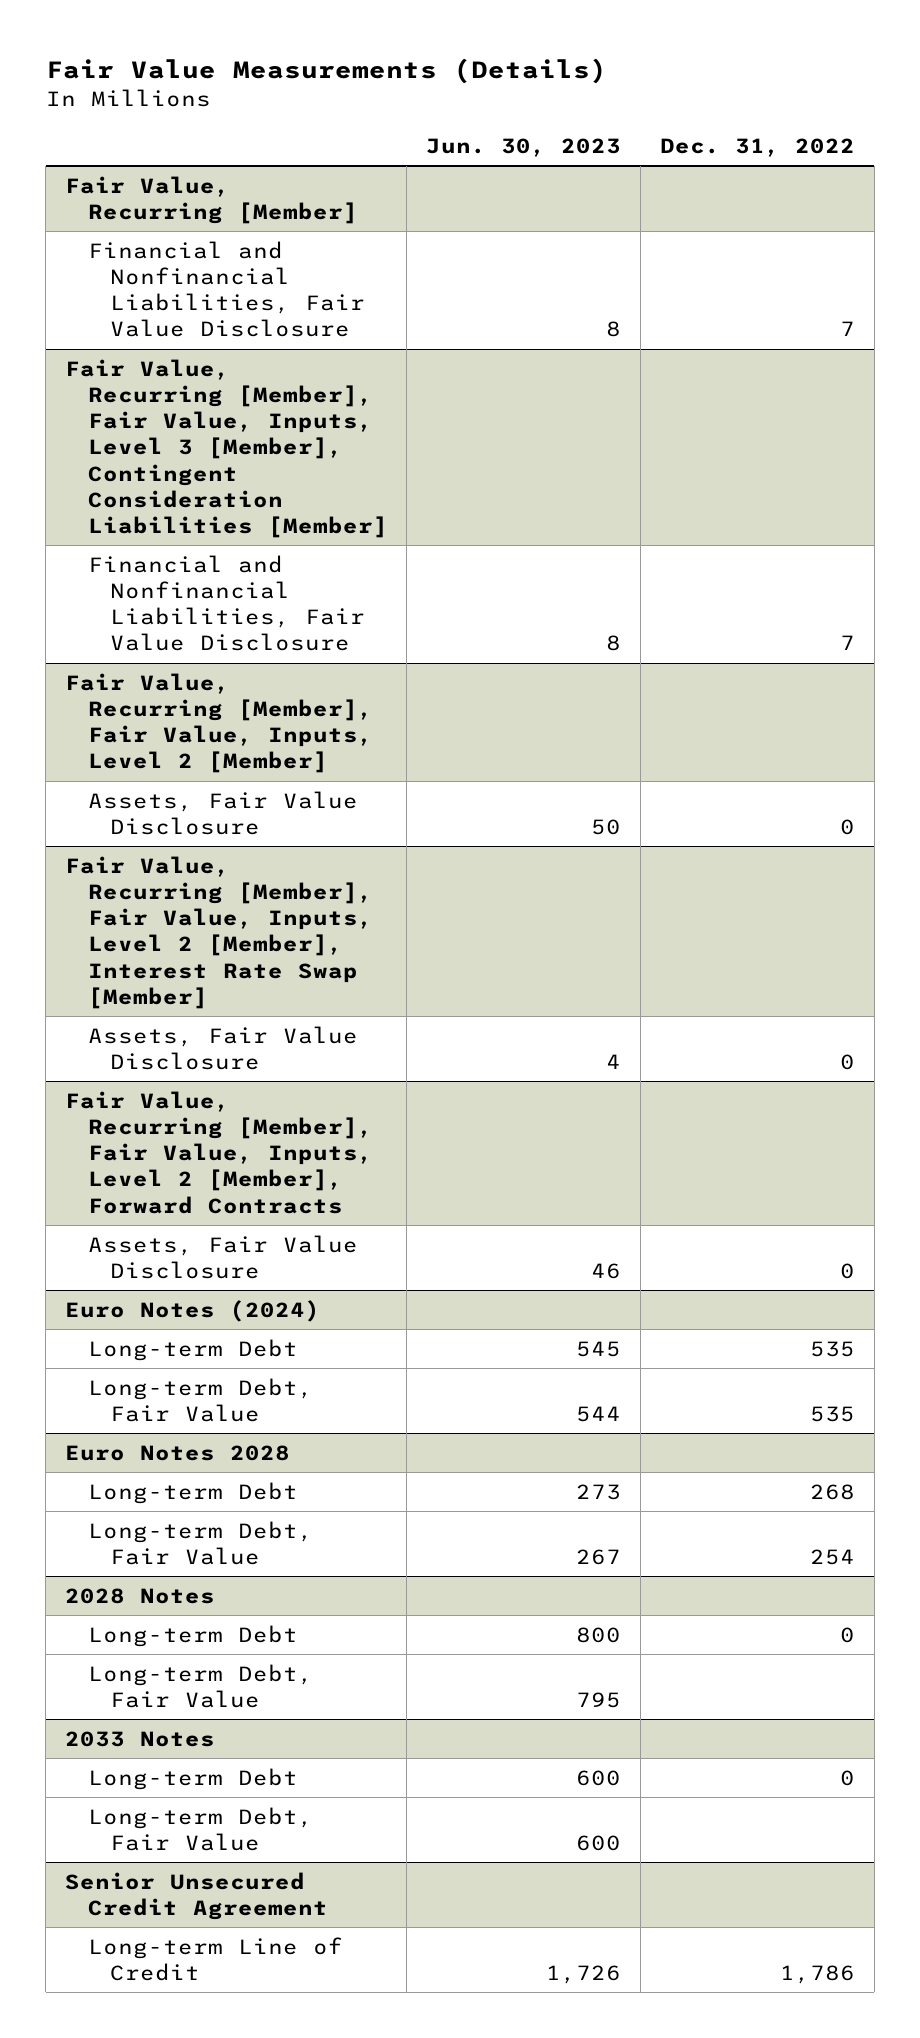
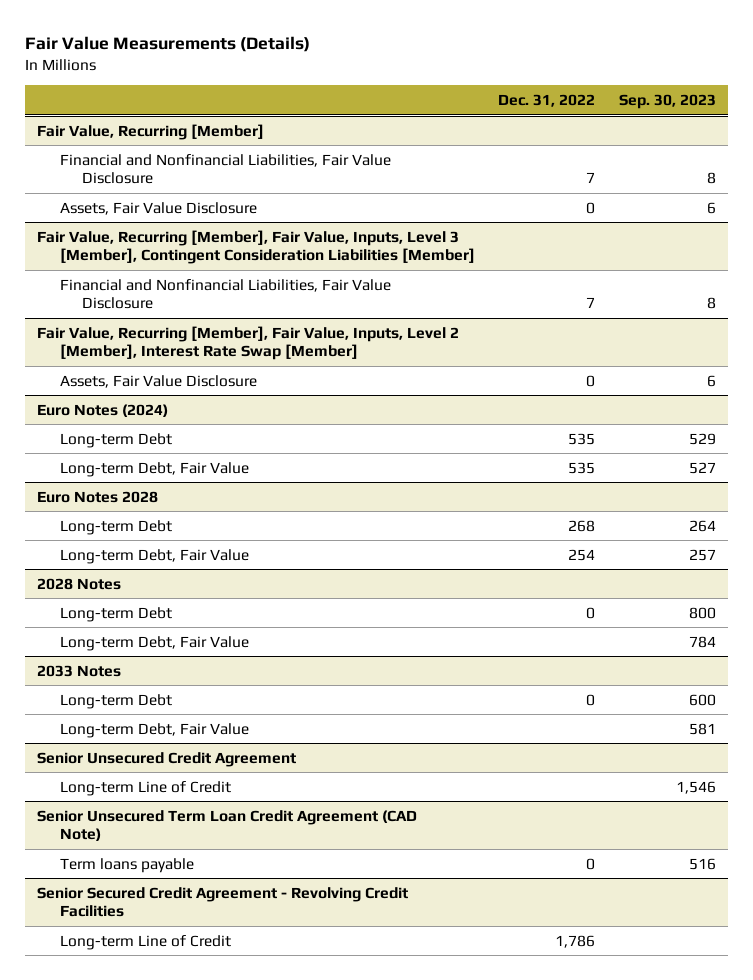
[426,137,622,157] Jun. 30, 2023 -> none
none -> [619,94,717,110] Sep. 30, 2023
none -> [59,201,257,215] Assets, Fair Value Disclosure
[65,672,373,774] Fair Value, Recurring [Member], Fair Value, Inputs, Level 2 [Member] -> none
[87,790,358,835] Assets, Fair Value Disclosure -> none
[65,1090,373,1214] Fair Value, Recurring [Member], Fair Value, Inputs, Level 2 [Member], Forward Contracts -> none
[87,1234,358,1279] Assets, Fair Value Disclosure -> none
none -> [59,780,231,796] Long-term Line of Credit
none -> [37,809,418,841] Senior Unsecured Term Loan Credit Agreement (CAD Note)
none -> [59,857,194,873] Term loans payable
none -> [37,886,409,917] Senior Secured Credit Agreement - Revolving Credit Facilities

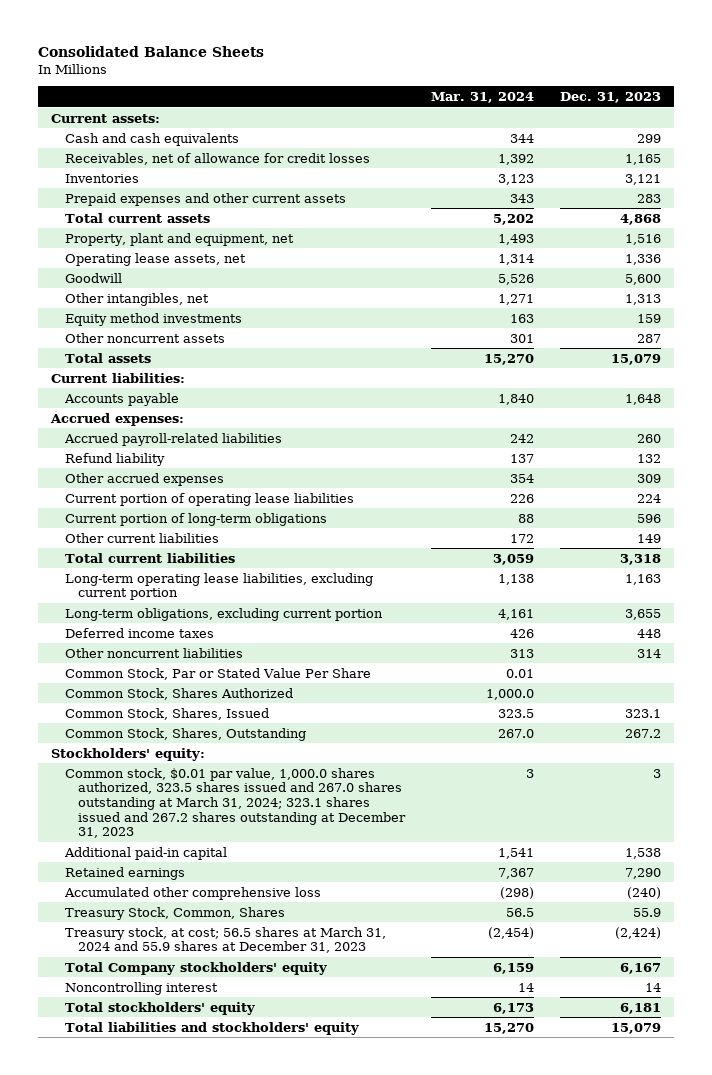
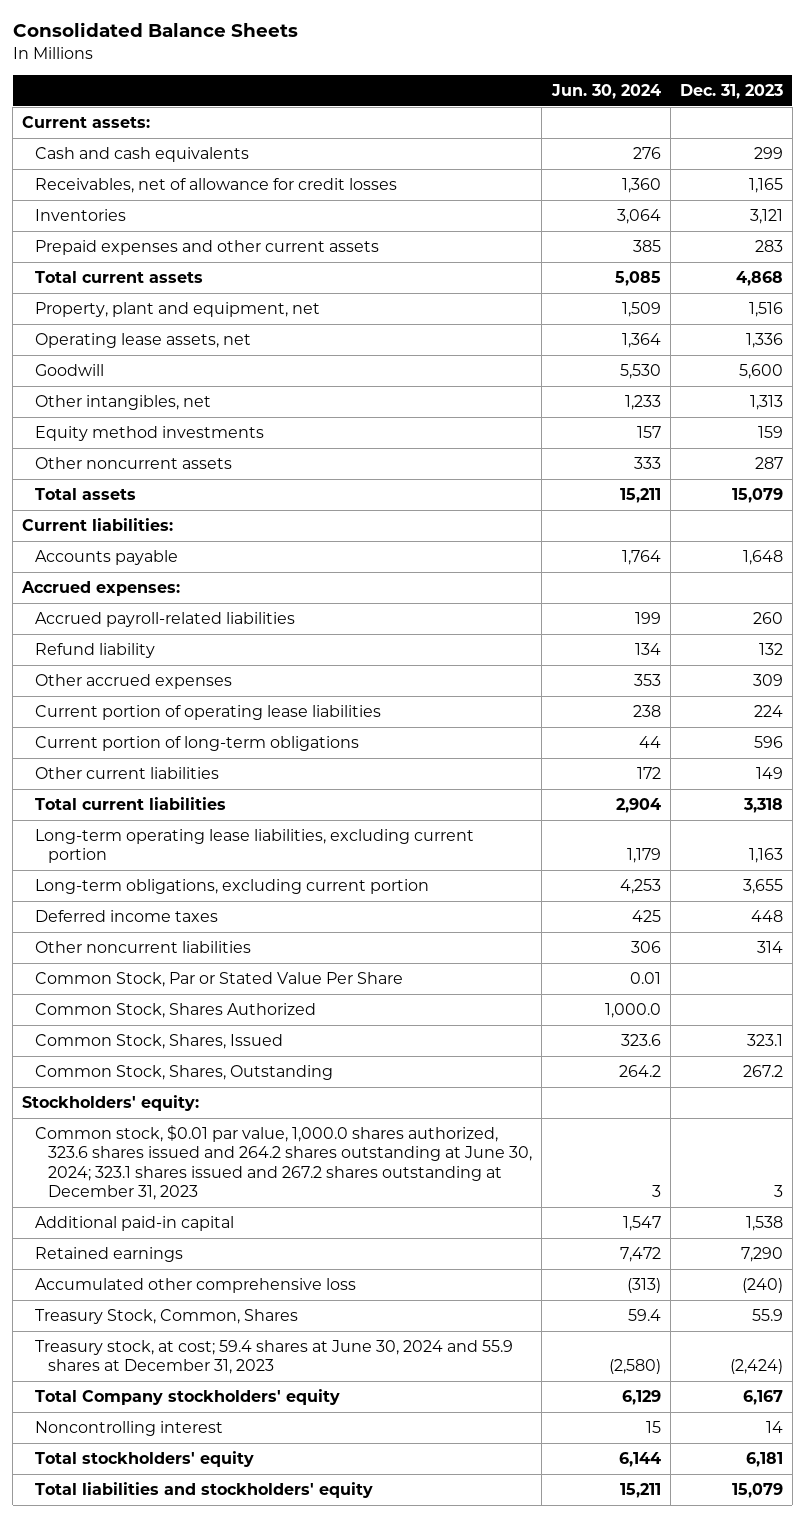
[431,91,535,103] Mar. 31, 2024 -> none
none -> [550,83,661,99] Jun. 30, 2024
[64,767,407,839] Common stock, $0.01 par value, 1,000.0 shares authorized, 323.5 shares issued and 267.0 shares outstanding at March 31, 2024; 323.1 shares issued and 267.2 shares outstanding at December 31, 2023 -> [35,1125,533,1201] Common stock, $0.01 par value, 1,000.0 shares authorized, 323.6 shares issued and 264.2 shares outstanding at June 30, 2024; 323.1 shares issued and 267.2 shares outstanding at December 31, 2023
[64,926,386,954] Treasury stock, at cost; 56.5 shares at March 31, 2024 and 55.9 shares at December 31, 2023 -> [35,1340,514,1375] Treasury stock, at cost; 59.4 shares at June 30, 2024 and 55.9 shares at December 31, 2023

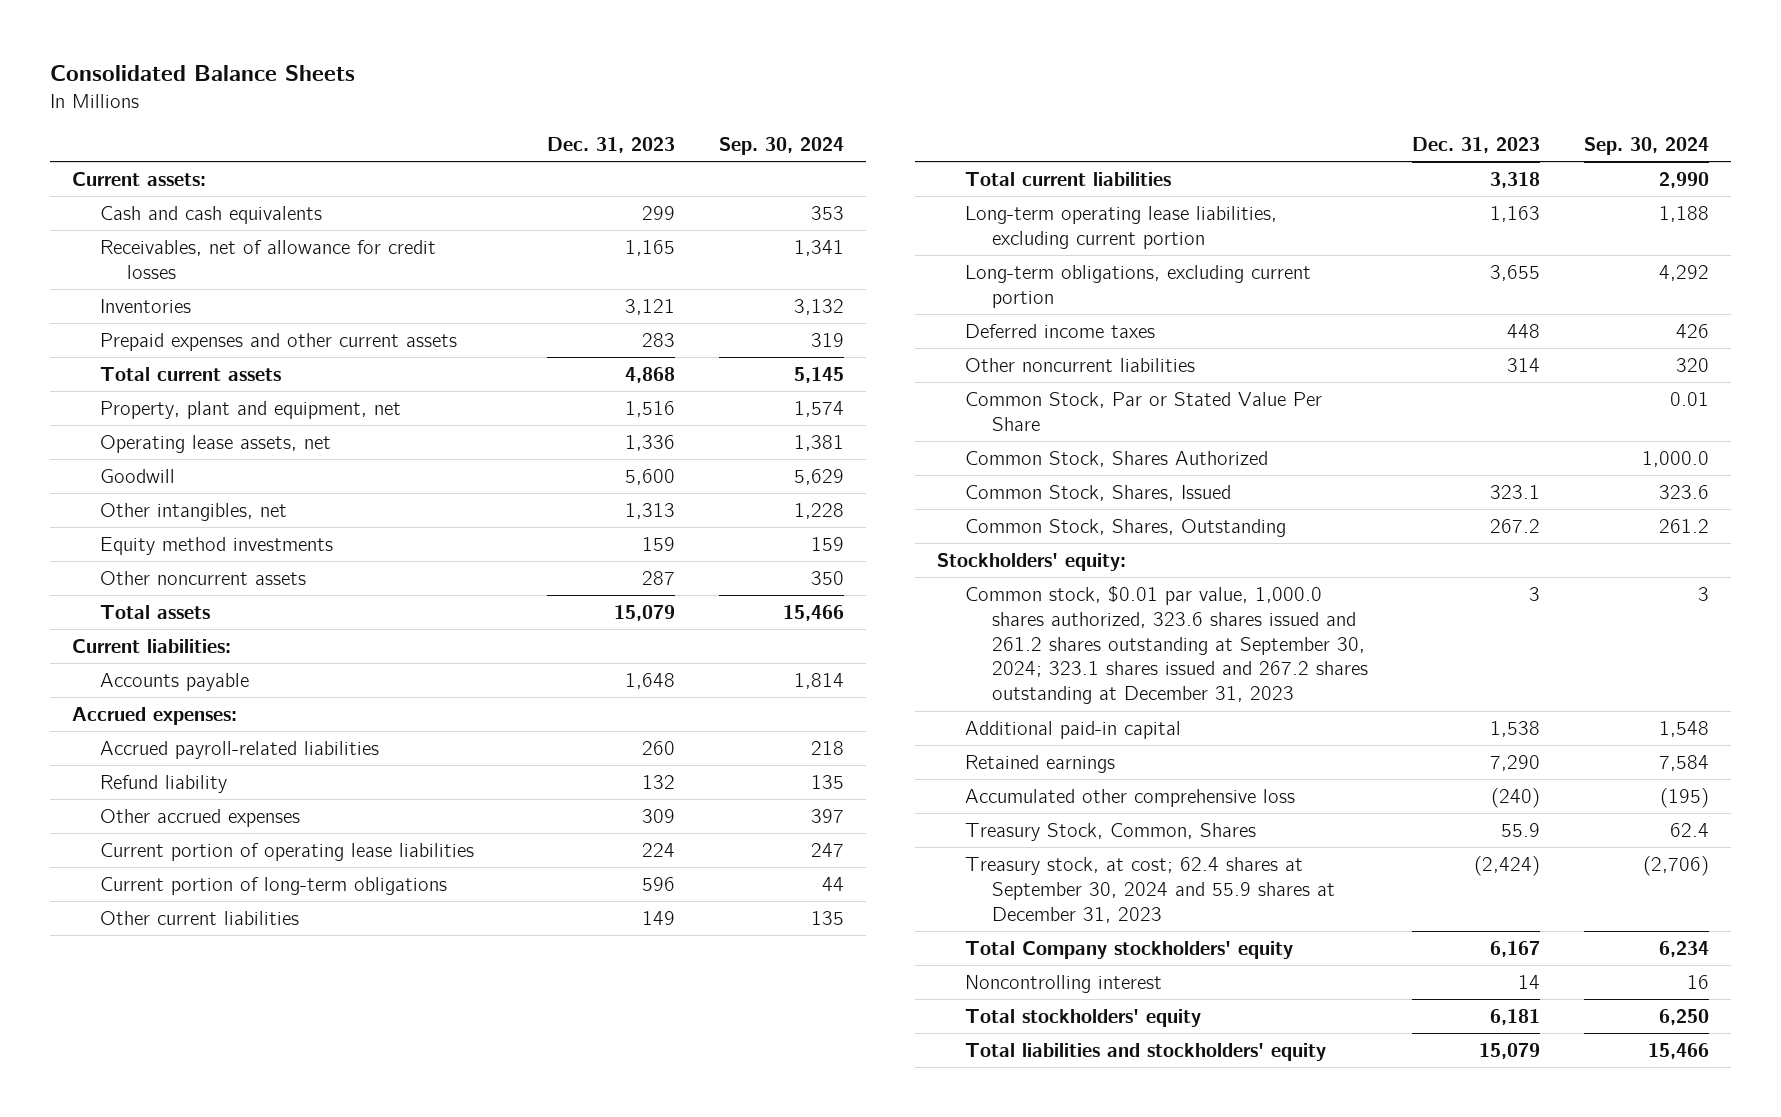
[550,83,661,99] Jun. 30, 2024 -> none
none -> [719,137,845,156] Sep. 30, 2024
[35,1125,533,1201] Common stock, $0.01 par value, 1,000.0 shares authorized, 323.6 shares issued and 264.2 shares outstanding at June 30, 2024; 323.1 shares issued and 267.2 shares outstanding at December 31, 2023 -> [964,585,1369,705] Common stock, $0.01 par value, 1,000.0 shares authorized, 323.6 shares issued and 261.2 shares outstanding at September 30, 2024; 323.1 shares issued and 267.2 shares outstanding at December 31, 2023
[35,1340,514,1375] Treasury stock, at cost; 59.4 shares at June 30, 2024 and 55.9 shares at December 31, 2023 -> [964,856,1336,923] Treasury stock, at cost; 62.4 shares at September 30, 2024 and 55.9 shares at December 31, 2023

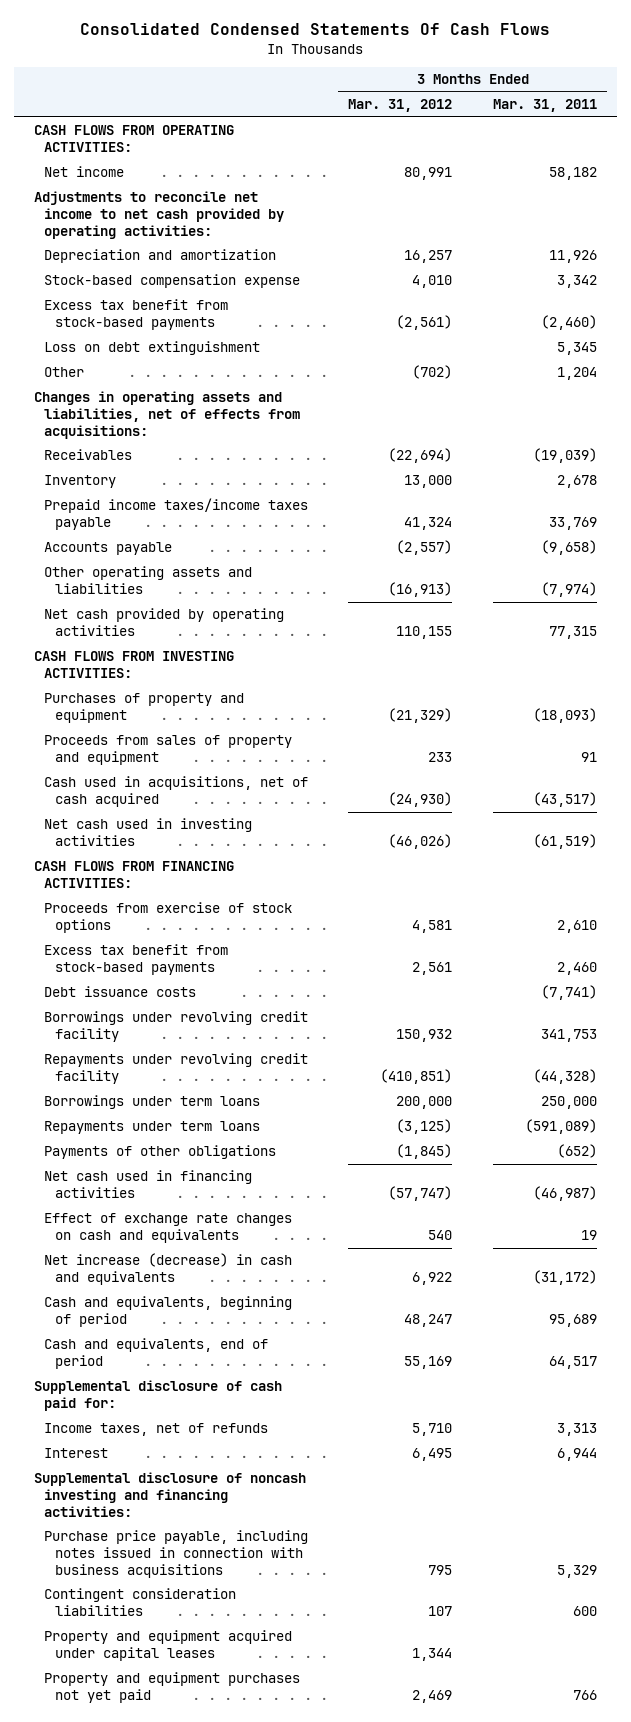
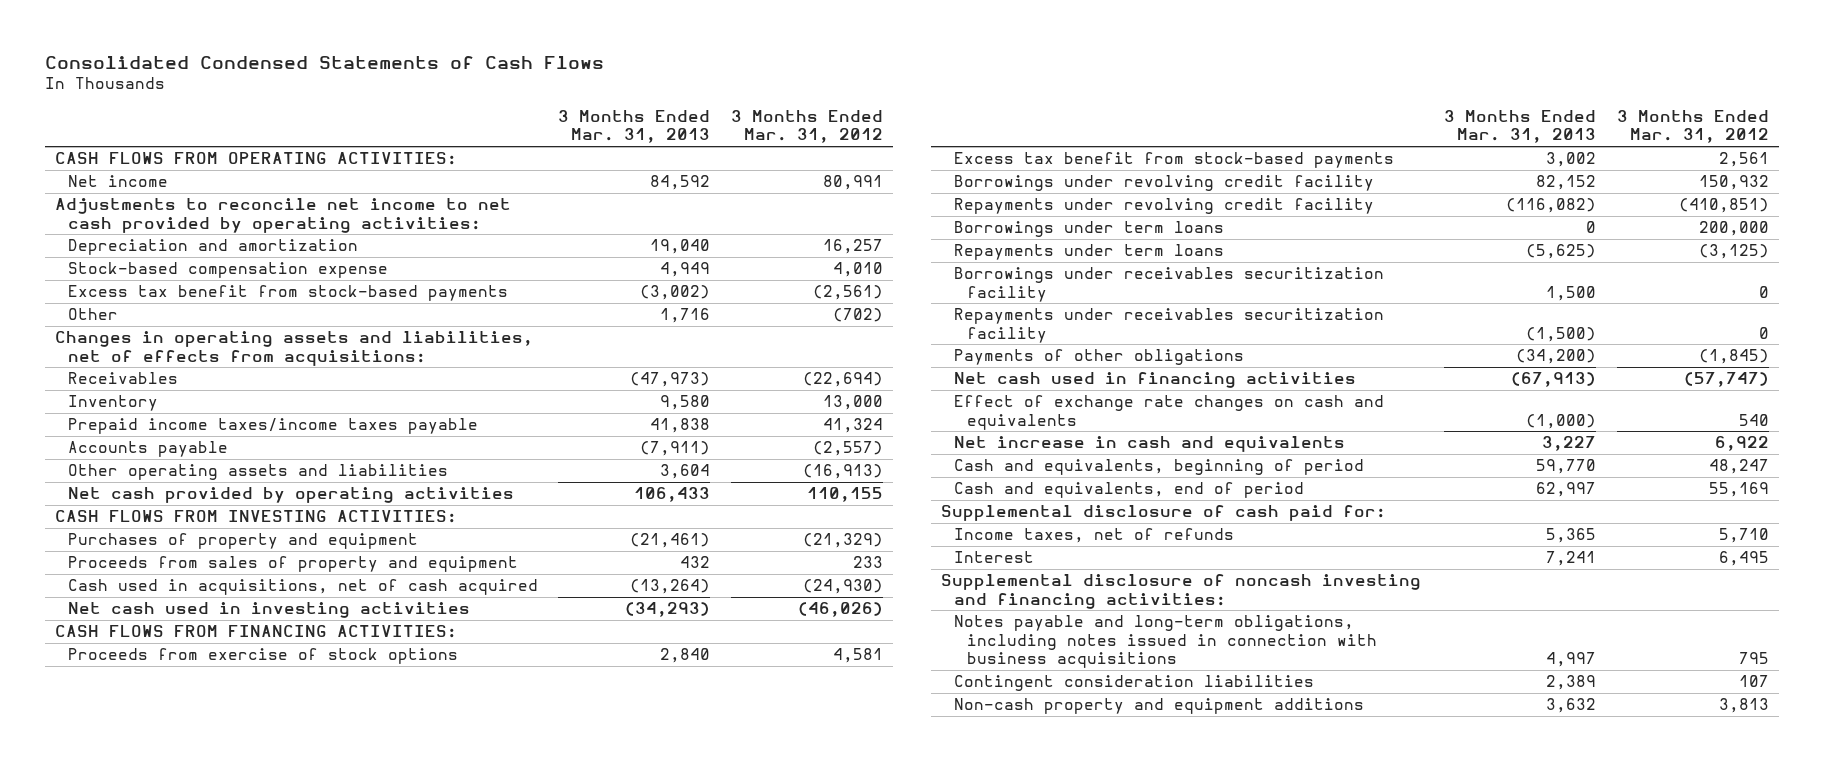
[80,23,551,36] Consolidated Condensed Statements Of Cash Flows -> [44,55,604,69] Consolidated Condensed Statements of Cash Flows
[492,99,597,113] Mar. 31, 2011 -> none
none -> [558,109,711,144] 3 Months Ended Mar. 31, 2013
[44,341,261,356] Loss on debt extinguishment -> none
[44,986,197,998] Debt issuance costs -> none
none -> [954,267,1385,302] Borrowings under receivables securitization facility
none -> [954,308,1385,343] Repayments under receivables securitization facility
[44,1253,293,1286] Net increase (decrease) in cash and equivalents -> [954,436,1346,453] Net increase in cash and equivalents
[44,1530,309,1579] Purchase price payable, including notes issued in connection with business acquisitions -> [954,615,1378,669] Notes payable and long-term obligations, including notes issued in connection with business acquisitions
[44,1630,293,1662] Property and equipment acquired under capital leases -> none
[44,1672,301,1704] Property and equipment purchases not yet paid -> [954,698,1365,715] Non-cash property and equipment additions
[412,1690,453,1704] 2,469 -> [1718,698,1769,714] 3,813

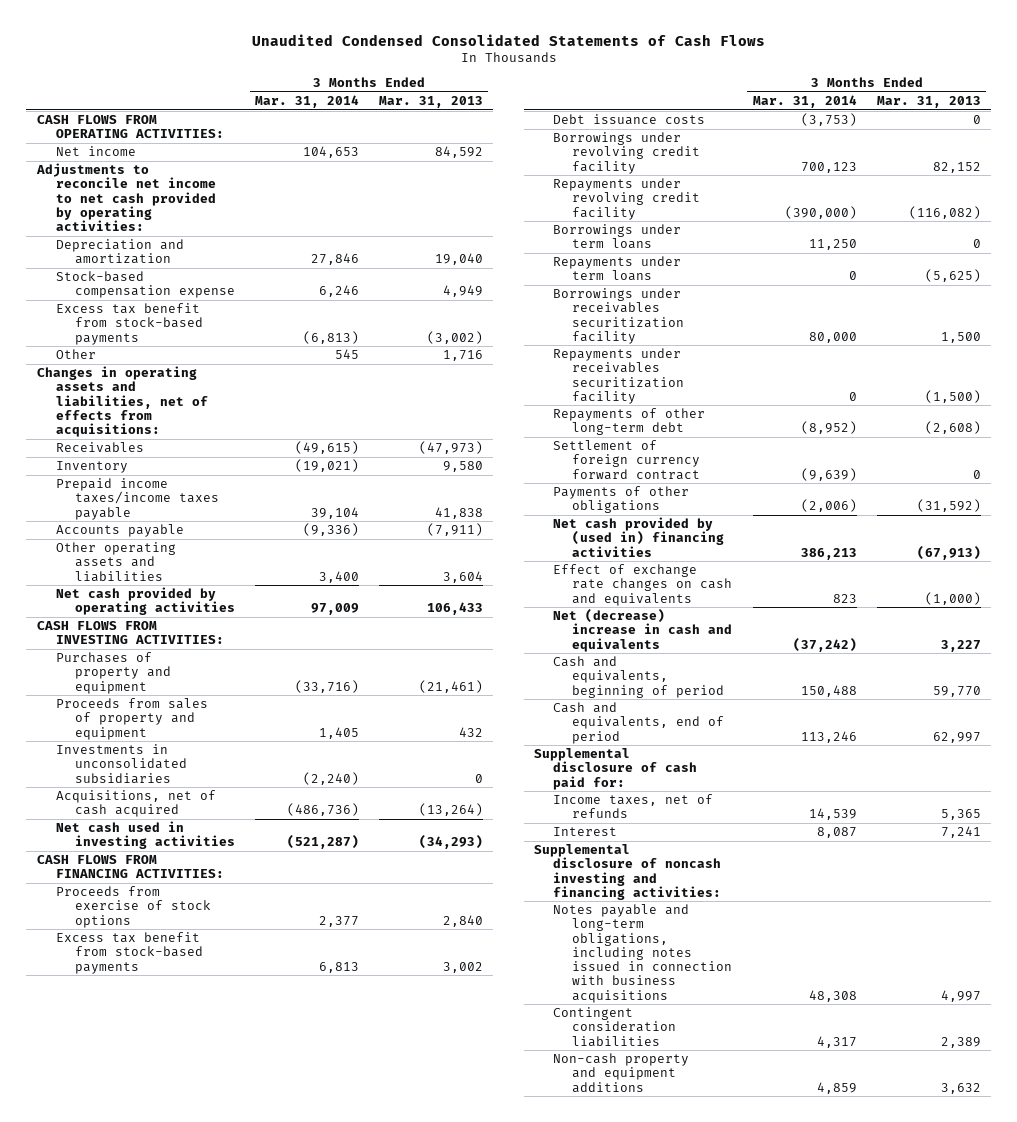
[44,55,604,69] Consolidated Condensed Statements of Cash Flows -> [251,33,765,46] Unaudited Condensed Consolidated Statements of Cash Flows
[730,109,883,144] 3 Months Ended Mar. 31, 2012 -> none
none -> [255,95,360,109] Mar. 31, 2014
none -> [55,744,187,784] Investments in unconsolidated subsidiaries
[68,579,539,596] Cash used in acquisitions, net of cash acquired -> [55,790,216,818] Acquisitions, net of cash acquired
none -> [553,114,706,126] Debt issuance costs
none -> [553,408,706,436] Repayments of other long-term debt
none -> [553,440,701,480] Settlement of foreign currency forward contract
[1516,349,1597,365] (34,200) -> [916,499,981,513] (31,592)
[954,372,1357,389] Net cash used in financing activities -> [553,517,725,557] Net cash provided by (used in) financing activities
[954,436,1346,453] Net increase in cash and equivalents -> [553,609,733,652] Net (decrease) increase in cash and equivalents

